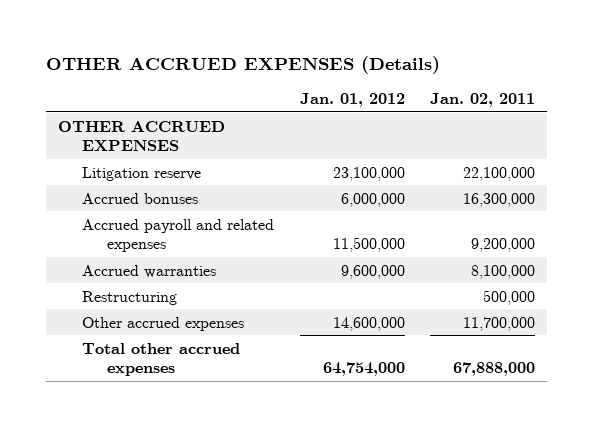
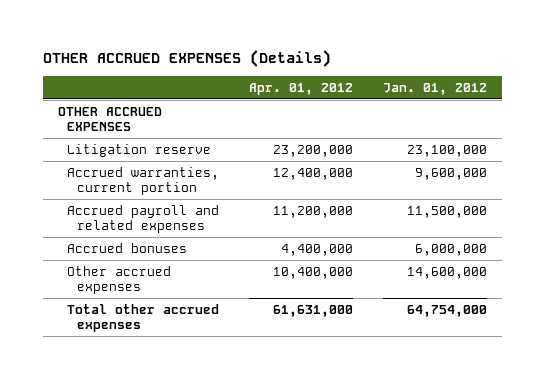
[429,92,535,107] Jan. 02, 2011 -> none
none -> [249,82,354,95] Apr. 01, 2012
none -> [67,166,220,195] Accrued warranties, current portion
[82,264,217,278] Accrued warranties -> none
[82,290,178,305] Restructuring -> none
[82,192,199,204] Accrued bonuses -> [67,242,188,253] Accrued bonuses

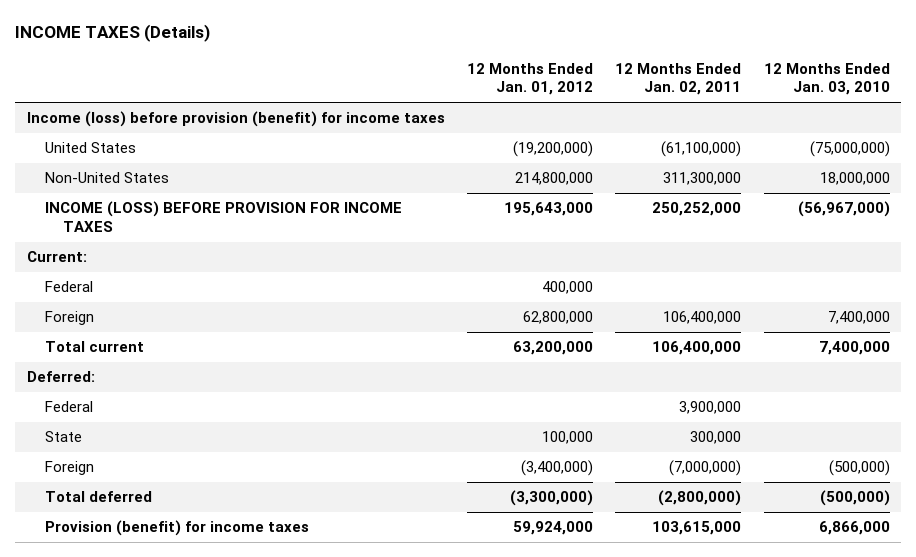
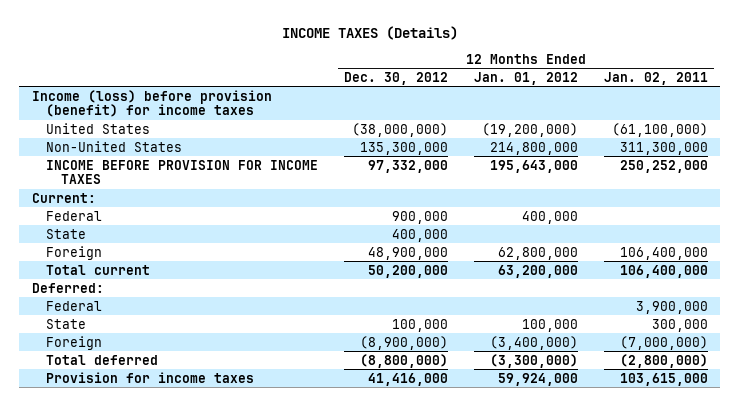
[763,62,890,96] 12 Months Ended Jan. 03, 2010 -> none
none -> [344,71,449,85] Dec. 30, 2012
[44,201,402,232] INCOME (LOSS) BEFORE PROVISION FOR INCOME TAXES -> [46,159,319,185] INCOME BEFORE PROVISION FOR INCOME TAXES
none -> [46,228,87,239] State
[44,520,309,537] Provision (benefit) for income taxes -> [46,371,255,383] Provision for income taxes

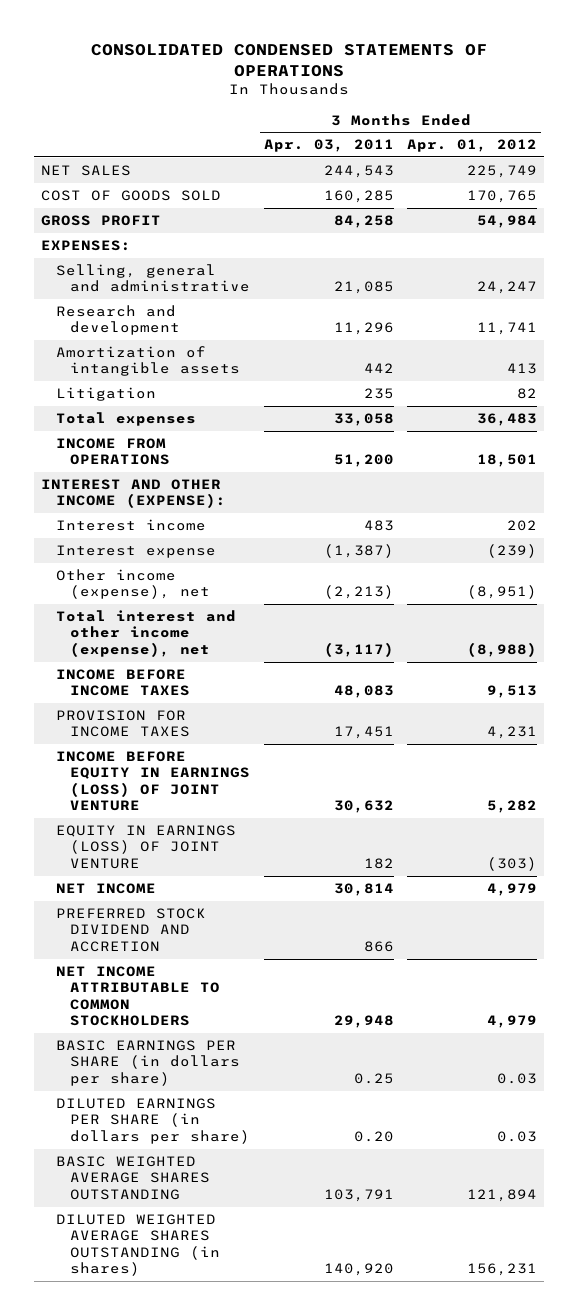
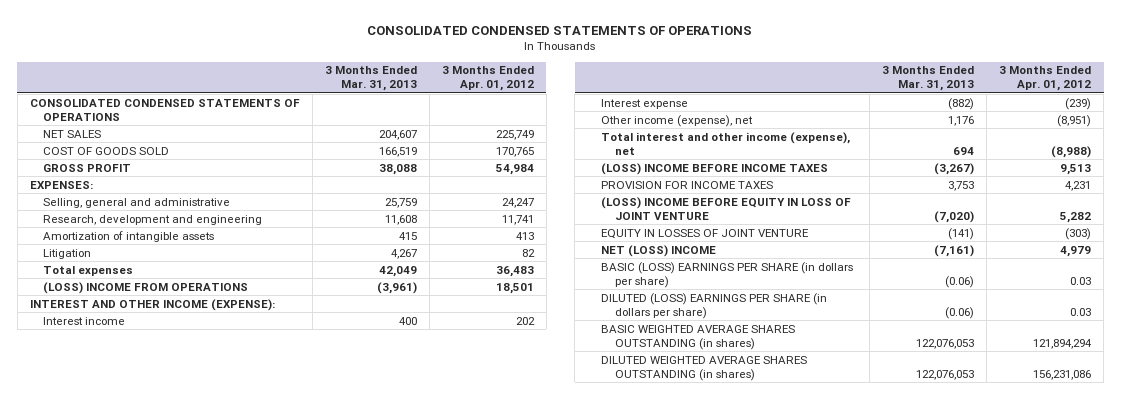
[263,139,394,153] Apr. 03, 2011 -> none
none -> [324,66,417,92] 3 Months Ended Mar. 31, 2013
none -> [29,98,300,121] CONSOLIDATED CONDENSED STATEMENTS OF OPERATIONS
[55,305,180,336] Research and development -> [43,214,263,225] Research, development and engineering
[55,438,170,466] INCOME FROM OPERATIONS -> [43,281,249,294] (LOSS) INCOME FROM OPERATIONS
[55,669,190,697] INCOME BEFORE INCOME TAXES -> [600,162,828,175] (LOSS) INCOME BEFORE INCOME TAXES
[55,908,206,952] PREFERRED STOCK DIVIDEND AND ACCRETION -> none
[55,966,220,1027] NET INCOME ATTRIBUTABLE TO COMMON STOCKHOLDERS -> none
[55,751,250,812] INCOME BEFORE EQUITY IN EARNINGS (LOSS) OF JOINT VENTURE -> [600,196,851,220] (LOSS) INCOME BEFORE EQUITY IN LOSS OF JOINT VENTURE
[55,825,236,869] EQUITY IN EARNINGS (LOSS) OF JOINT VENTURE -> [600,228,809,239] EQUITY IN LOSSES OF JOINT VENTURE
[55,883,156,895] NET INCOME -> [600,244,716,257] NET (LOSS) INCOME
[55,1040,240,1086] BASIC EARNINGS PER SHARE (in dollars per share) -> [600,261,853,288] BASIC (LOSS) EARNINGS PER SHARE (in dollars per share)
[55,1098,250,1144] DILUTED EARNINGS PER SHARE (in dollars per share) -> [600,292,827,319] DILUTED (LOSS) EARNINGS PER SHARE (in dollars per share)
[55,1156,210,1200] BASIC WEIGHTED AVERAGE SHARES OUTSTANDING -> [600,324,795,350] BASIC WEIGHTED AVERAGE SHARES OUTSTANDING (in shares)
[467,1188,538,1202] 121,894 -> [1033,338,1093,349] 121,894,294
[467,1263,538,1277] 156,231 -> [1033,369,1092,380] 156,231,086

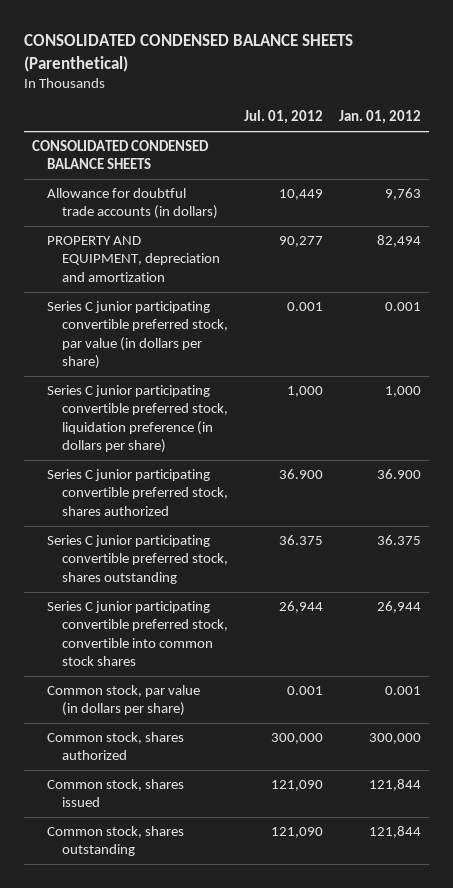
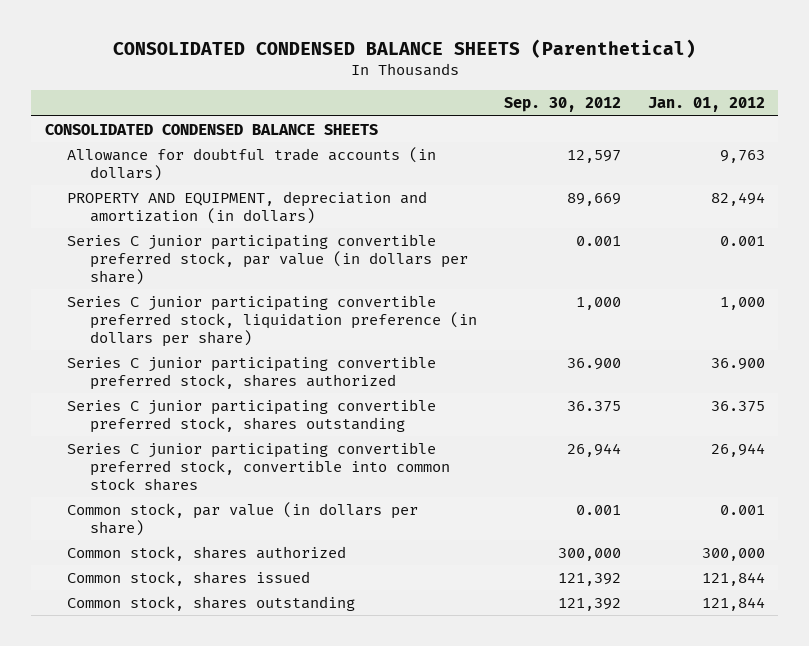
[243,110,323,125] Jul. 01, 2012 -> none
none -> [503,97,621,113] Sep. 30, 2012
[47,236,221,282] PROPERTY AND EQUIPMENT, depreciation and amortization -> [67,190,428,224] PROPERTY AND EQUIPMENT, depreciation and amortization (in dollars)

